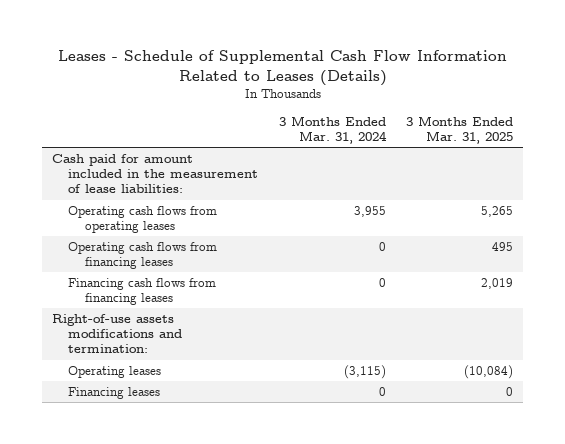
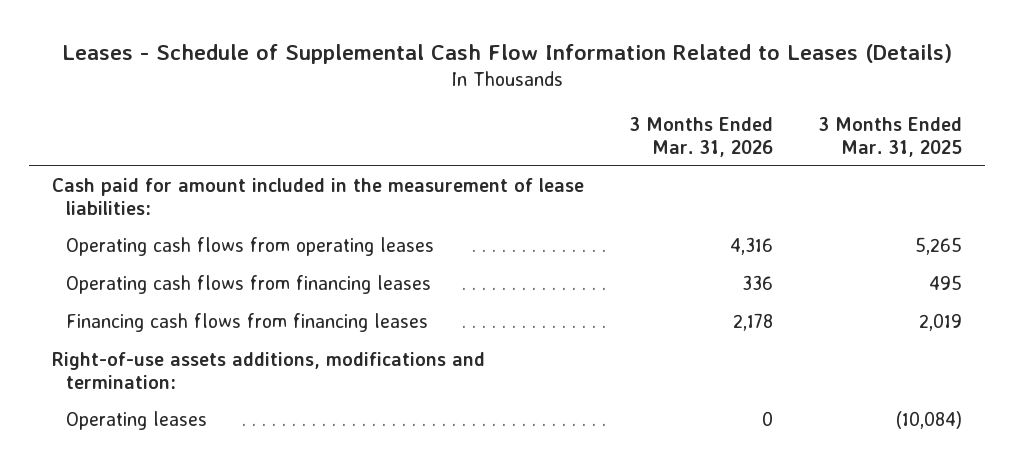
[278,115,387,144] 3 Months Ended Mar. 31, 2024 -> none
none -> [628,117,773,157] 3 Months Ended Mar. 31, 2026
[51,313,183,354] Right-of-use assets modifications and termination: -> [51,352,485,389] Right-of-use assets additions, modifications and termination:
[68,386,161,399] Financing leases -> none

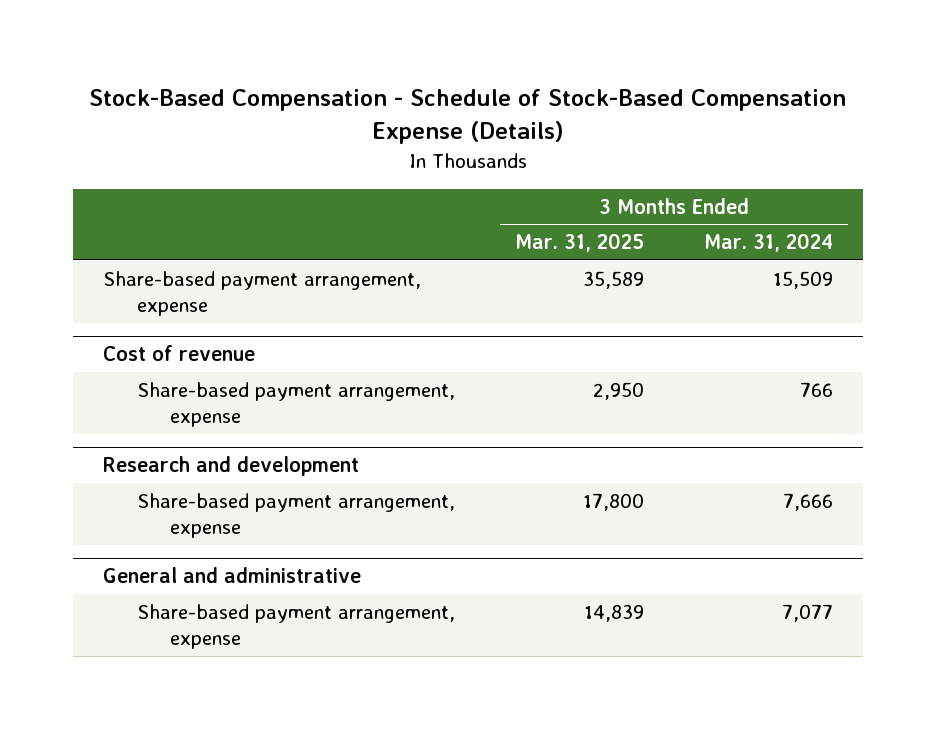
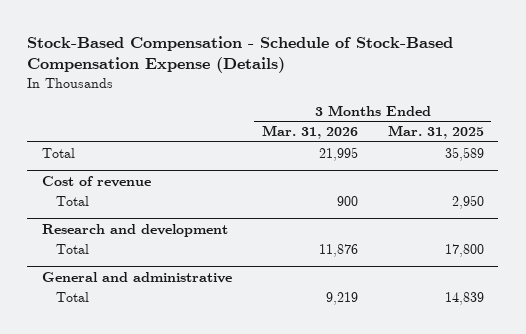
[703,233,833,253] Mar. 31, 2024 -> none
none -> [261,125,358,140] Mar. 31, 2026
[103,270,422,317] Share-based payment arrangement, expense -> [42,147,76,158] Total
[136,381,455,428] Share-based payment arrangement, expense -> [56,195,90,206] Total
[136,492,455,539] Share-based payment arrangement, expense -> [56,243,90,254] Total
[136,603,455,650] Share-based payment arrangement, expense -> [56,291,90,302] Total

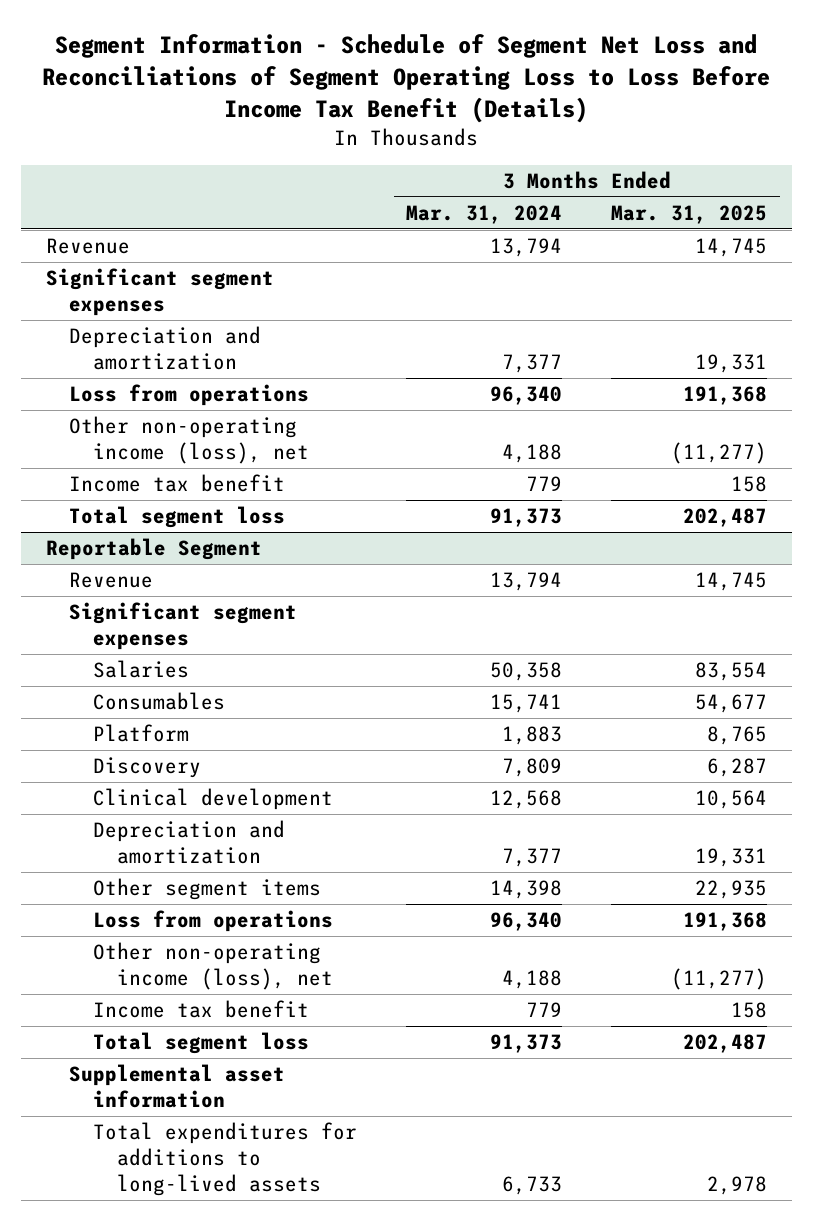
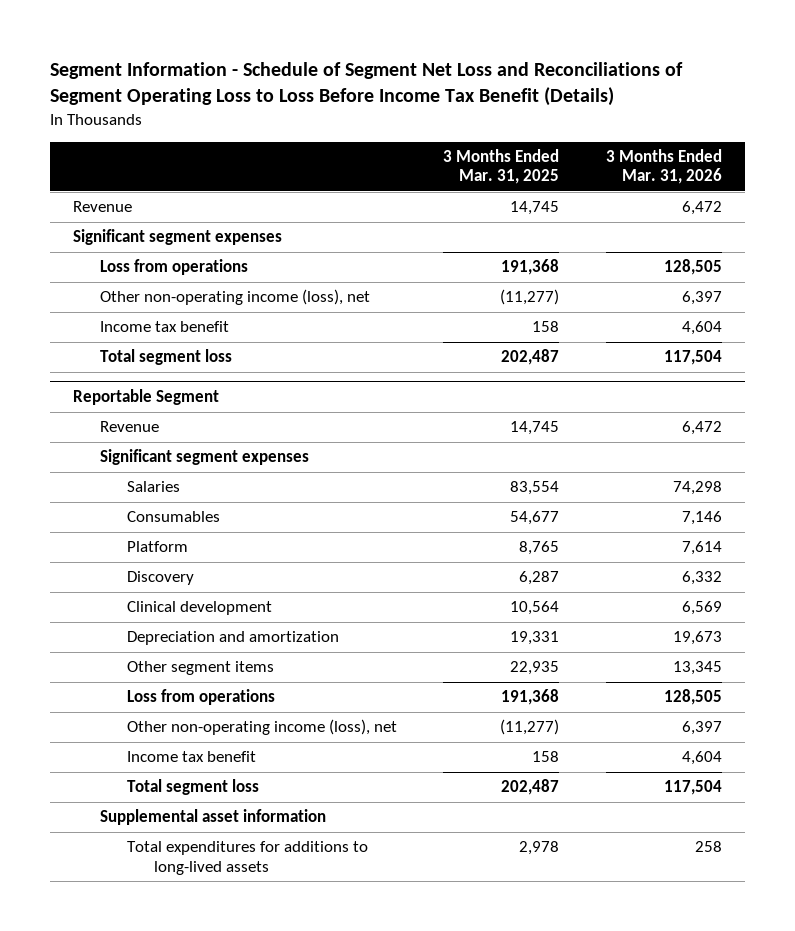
[406,204,563,224] Mar. 31, 2024 -> none
none -> [605,149,722,185] 3 Months Ended Mar. 31, 2026
[69,326,262,371] Depreciation and amortization -> none

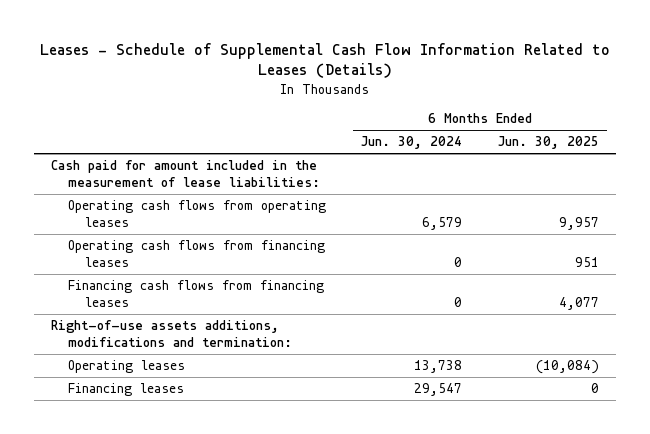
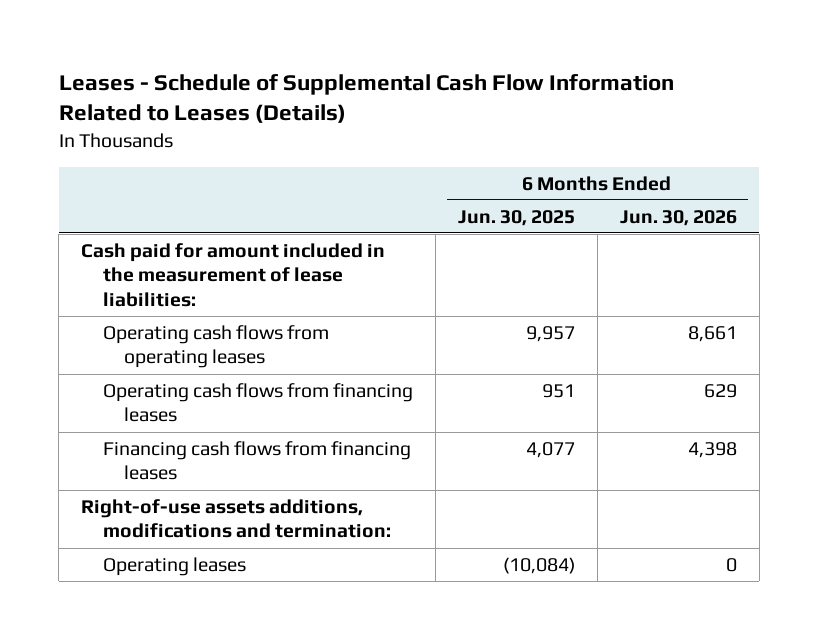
[361,136,463,150] Jun. 30, 2024 -> none
none -> [619,209,737,226] Jun. 30, 2026
[68,383,185,397] Financing leases -> none

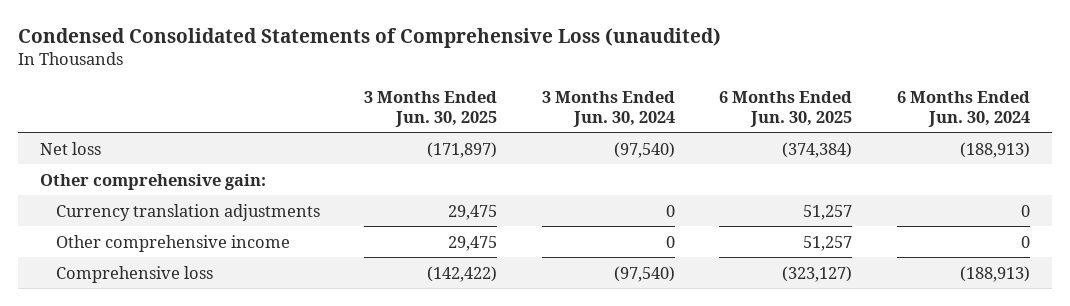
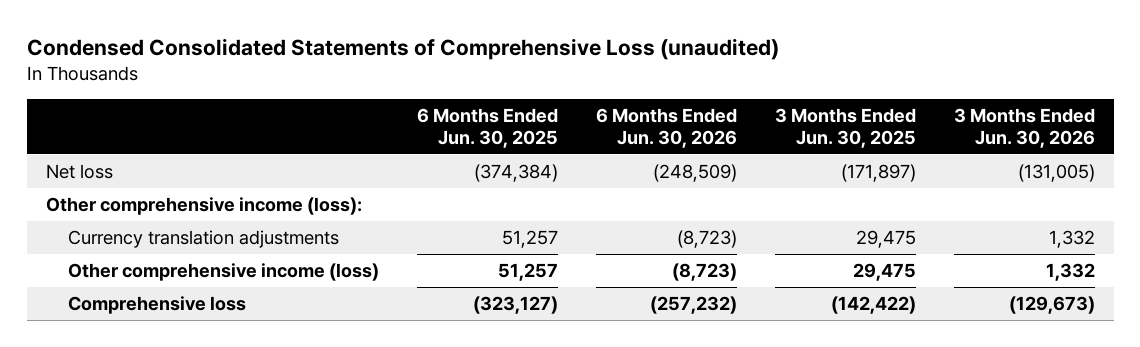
[541,91,675,127] 3 Months Ended Jun. 30, 2024 -> none
[896,91,1030,127] 6 Months Ended Jun. 30, 2024 -> none
none -> [595,108,737,148] 6 Months Ended Jun. 30, 2026
none -> [953,108,1095,148] 3 Months Ended Jun. 30, 2026
[40,173,267,190] Other comprehensive gain: -> [45,197,362,216] Other comprehensive income (loss):
[56,234,291,252] Other comprehensive income -> [67,263,379,282] Other comprehensive income (loss)

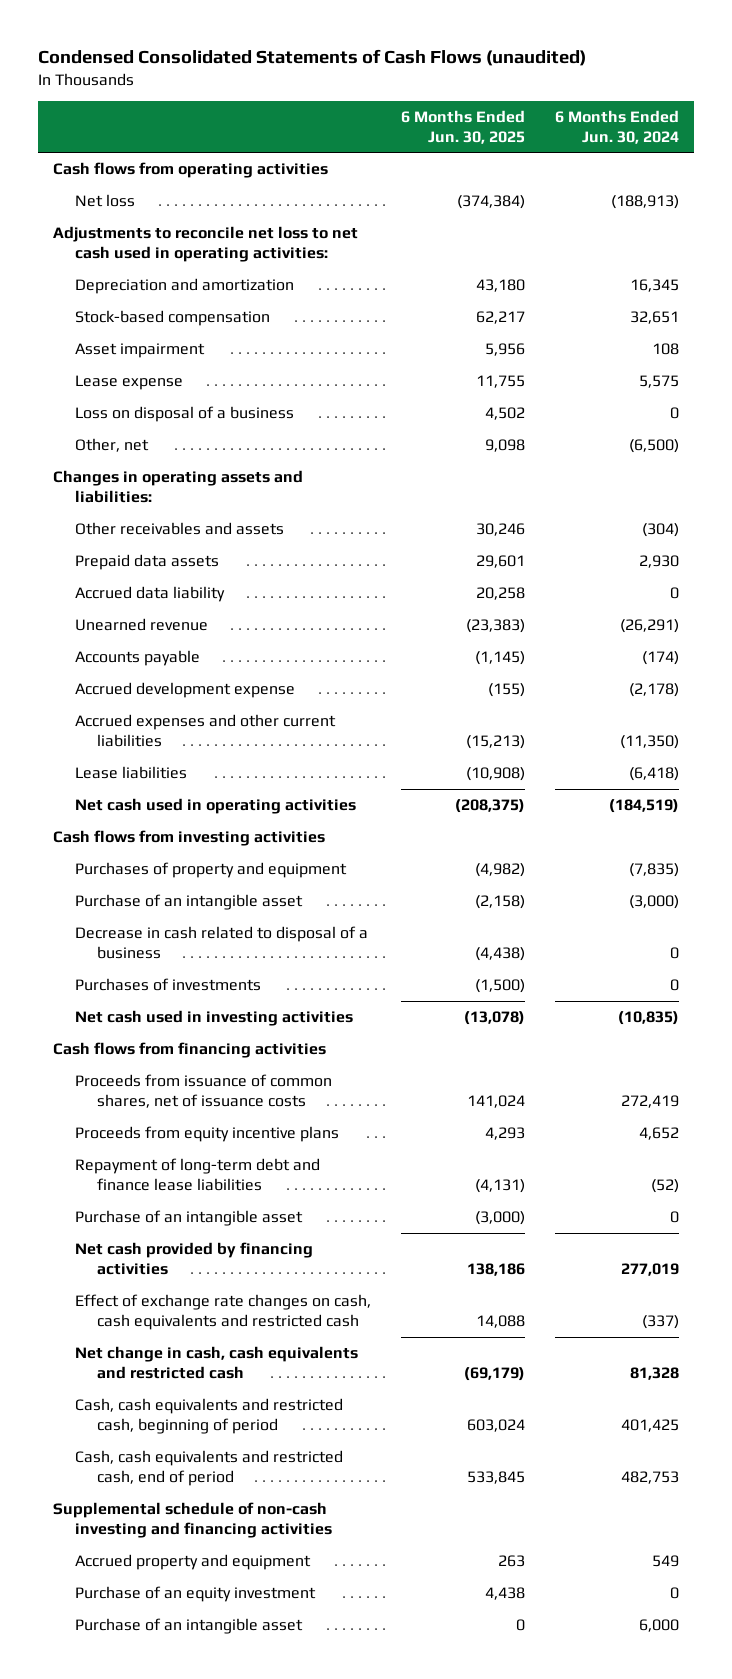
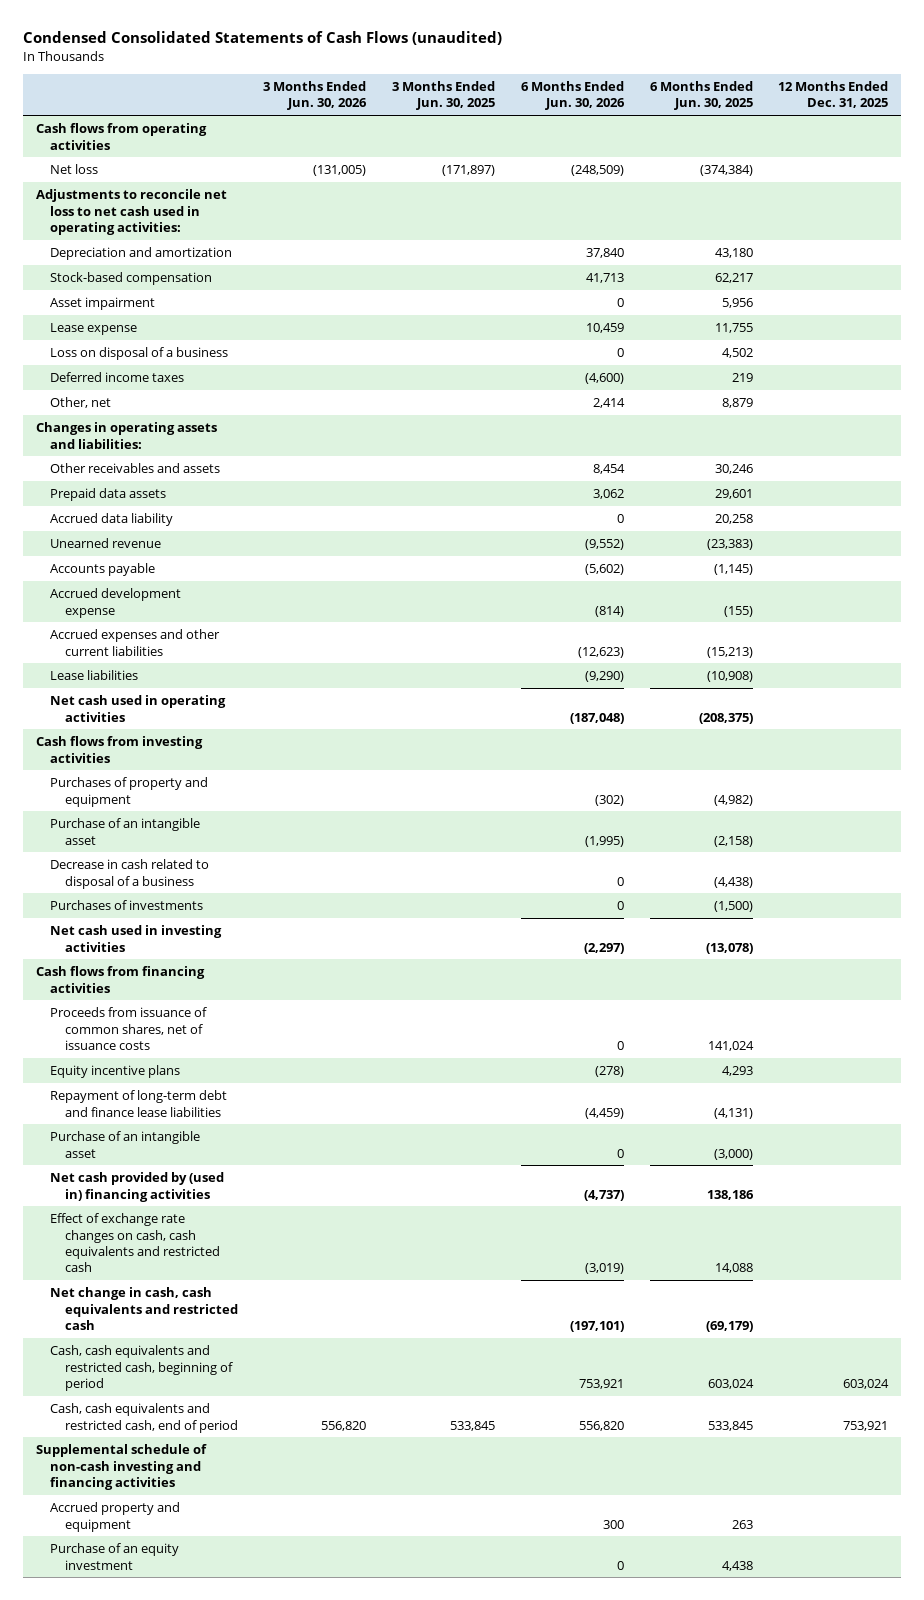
[554,109,679,144] 6 Months Ended Jun. 30, 2024 -> none
none -> [263,80,368,111] 3 Months Ended Jun. 30, 2026
none -> [392,80,496,111] 3 Months Ended Jun. 30, 2025
none -> [520,80,625,111] 6 Months Ended Jun. 30, 2026
none -> [778,80,889,109] 12 Months Ended Dec. 31, 2025
none -> [50,372,185,383] Deferred income taxes
[484,439,525,453] 9,098 -> [721,398,753,409] 8,879
[74,1126,339,1143] Proceeds from equity incentive plans -> [50,1065,181,1079] Equity incentive plans
[74,1242,313,1276] Net cash provided by financing activities -> [50,1172,225,1202] Net cash provided by (used in) financing activities
[74,1618,303,1635] Purchase of an intangible asset -> none

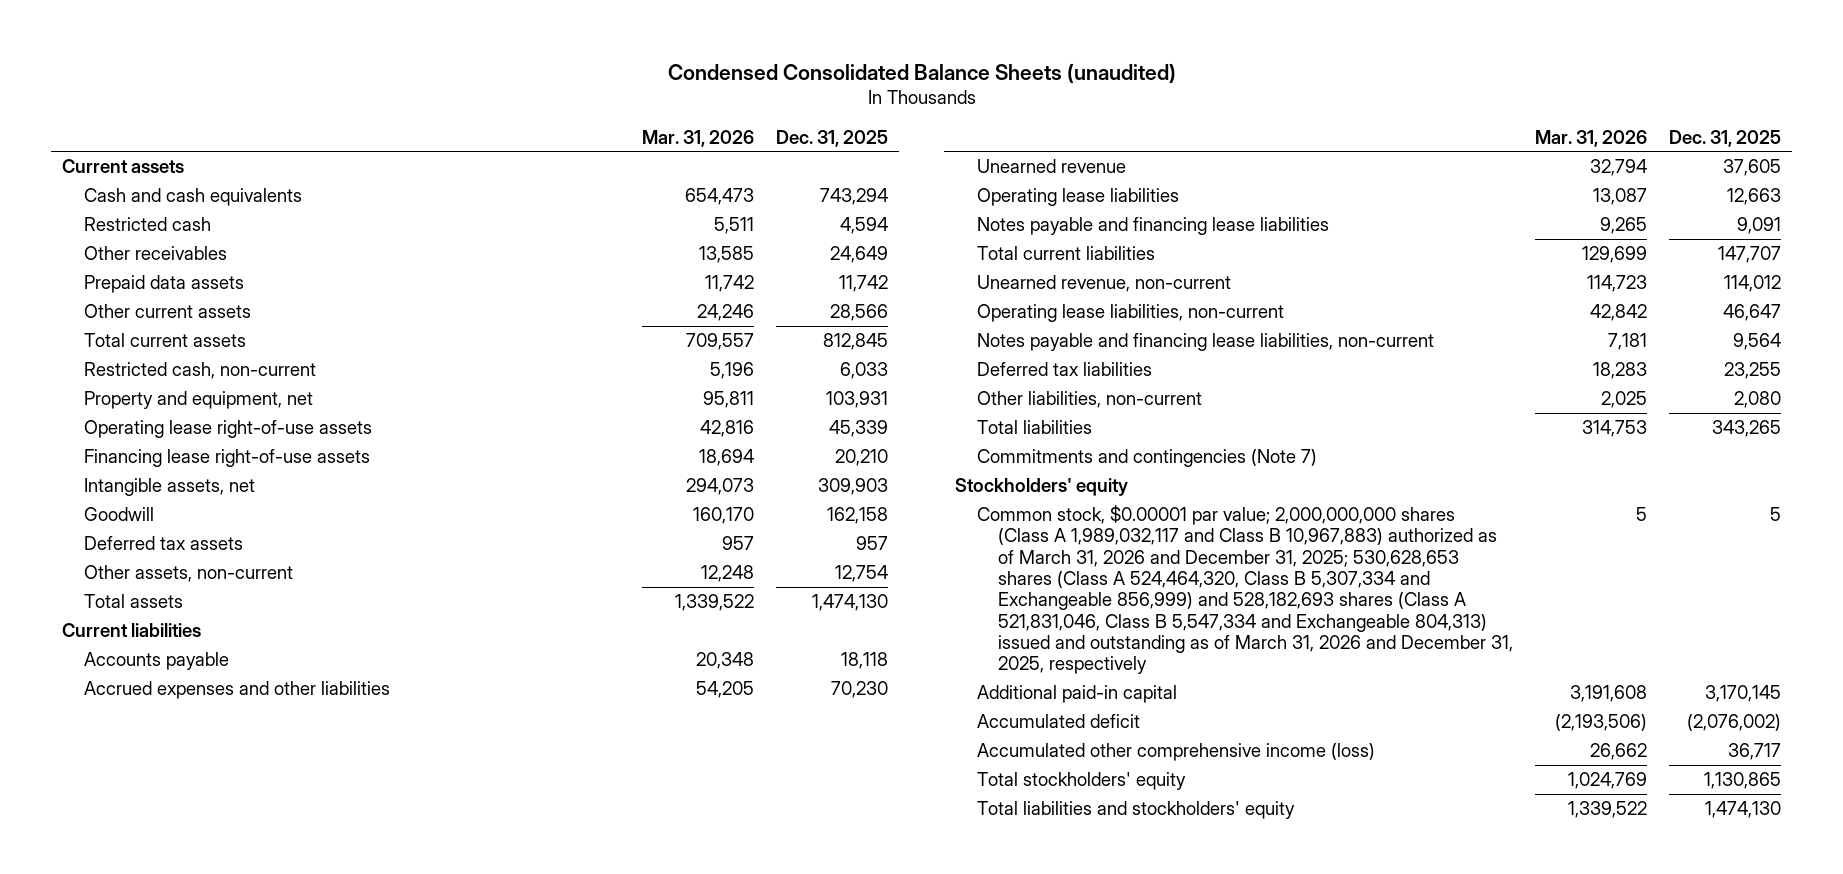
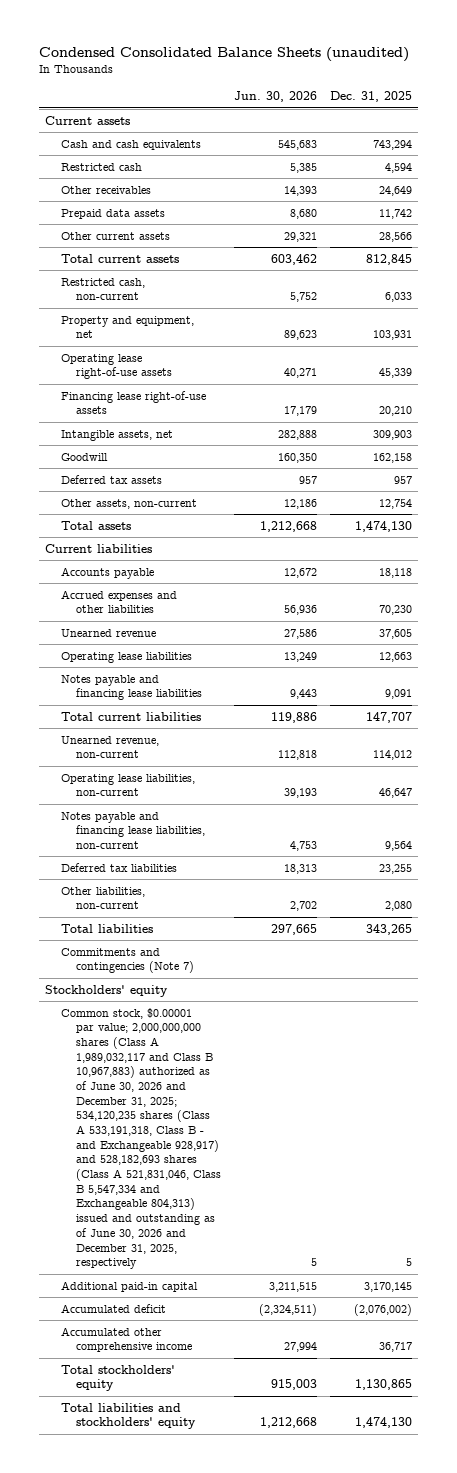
[641,129,754,147] Mar. 31, 2026 -> none
none -> [233,91,317,103] Jun. 30, 2026
[976,504,1514,675] Common stock, $0.00001 par value; 2,000,000,000 shares (Class A 1,989,032,117 and Class B 10,967,883) authorized as of March 31, 2026 and December 31, 2025; 530,628,653 shares (Class A 524,464,320, Class B 5,307,334 and Exchangeable 856,999) and 528,182,693 shares (Class A 521,831,046, Class B 5,547,334 and Exchangeable 804,313) issued and outstanding as of March 31, 2026 and December 31, 2025, respectively -> [60,1007,221,1270] Common stock, $0.00001 par value; 2,000,000,000 shares (Class A 1,989,032,117 and Class B 10,967,883) authorized as of June 30, 2026 and December 31, 2025; 534,120,235 shares (Class A 533,191,318, Class B - and Exchangeable 928,917) and 528,182,693 shares (Class A 521,831,046, Class B 5,547,334 and Exchangeable 804,313) issued and outstanding as of June 30, 2026 and December 31, 2025, respectively
[976,742,1375,761] Accumulated other comprehensive income (loss) -> [60,1326,192,1353] Accumulated other comprehensive income

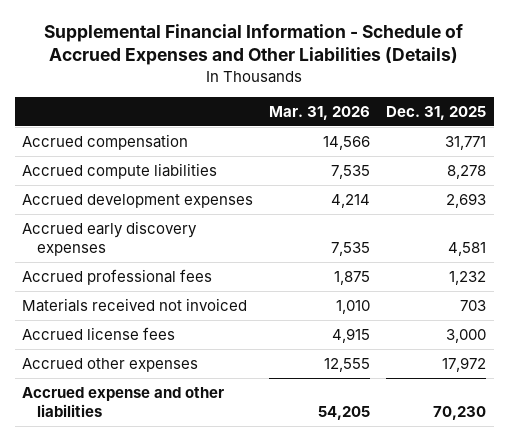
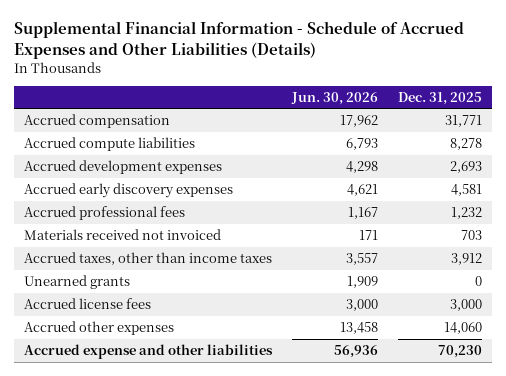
[269,105,371,120] Mar. 31, 2026 -> none
none -> [290,91,378,105] Jun. 30, 2026
none -> [23,252,272,266] Accrued taxes, other than income taxes
none -> [23,275,130,290] Unearned grants
[441,357,486,373] 17,972 -> [443,322,482,335] 14,060

